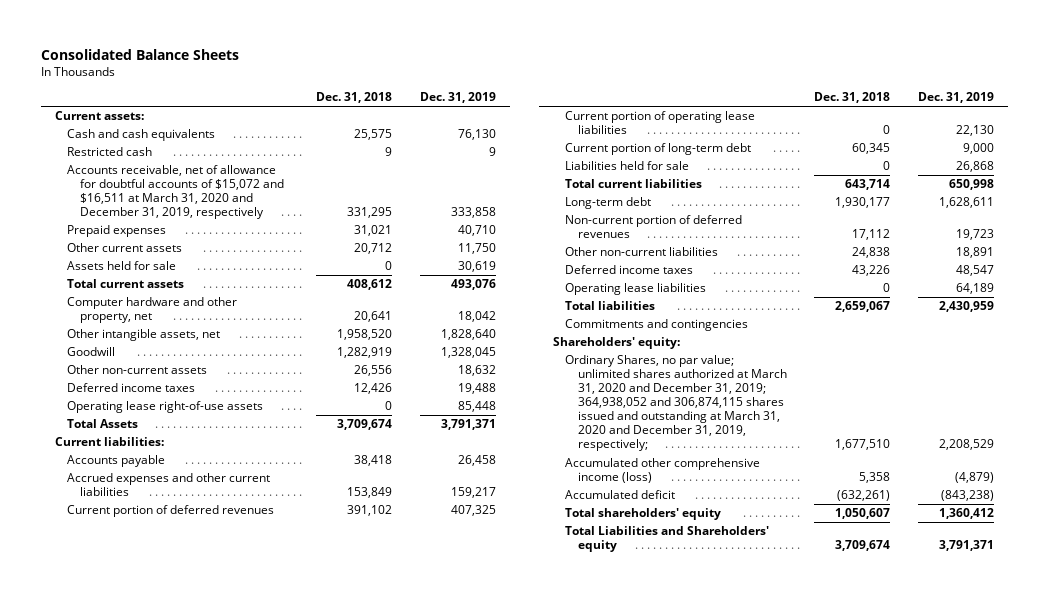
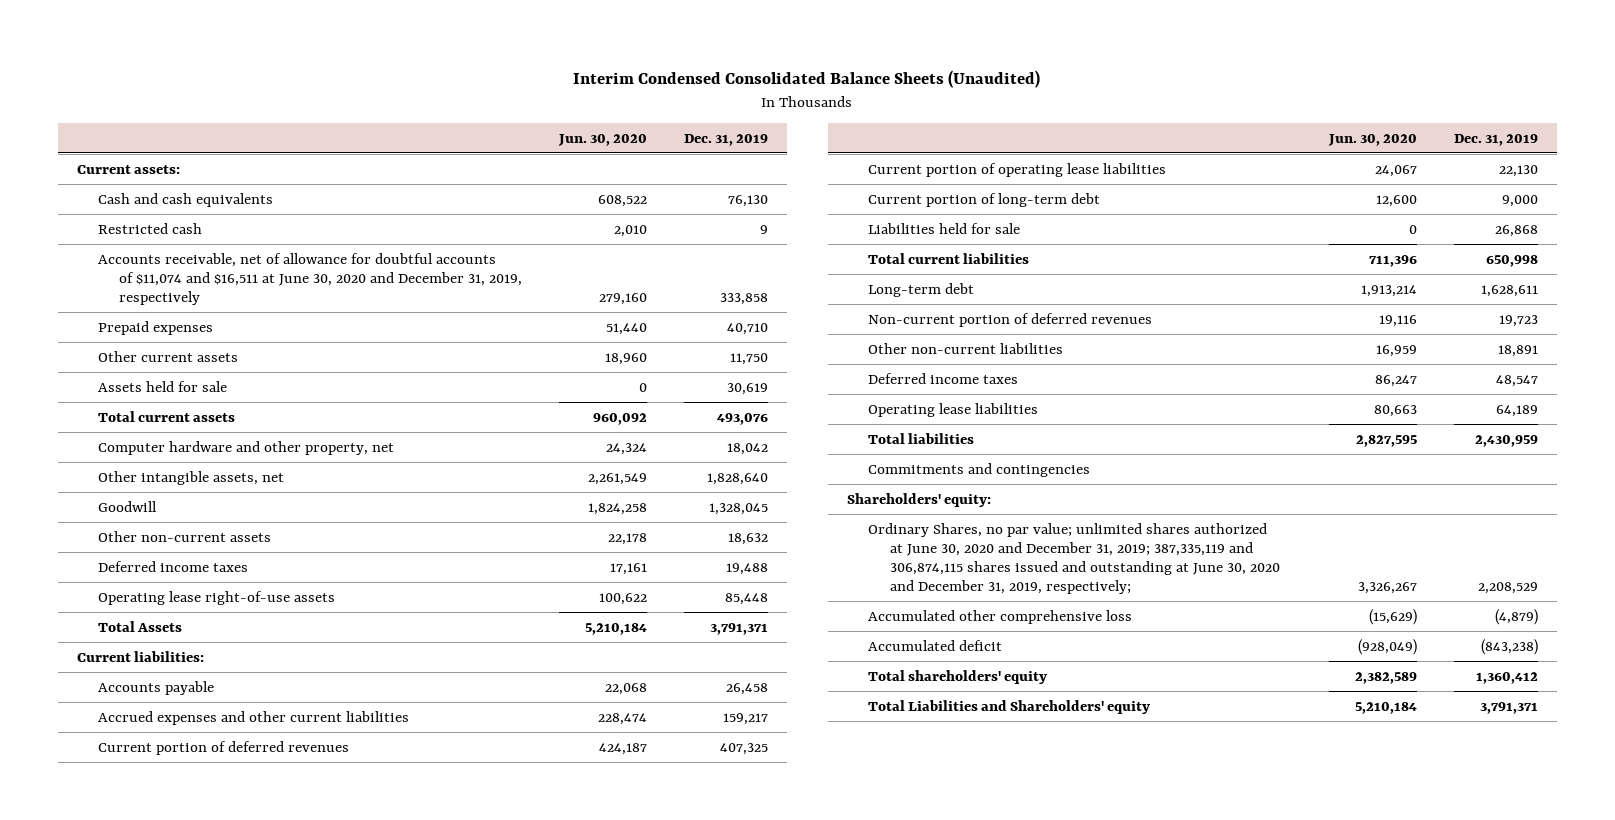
[41,48,240,60] Consolidated Balance Sheets -> [573,70,1041,89] Interim Condensed Consolidated Balance Sheets (Unaudited)
[316,92,393,104] Dec. 31, 2018 -> none
none -> [558,133,648,146] Jun. 30, 2020
[67,165,284,220] Accounts receivable, net of allowance for doubtful accounts of $15,072 and $16,511 at March 31, 2020 and December 31, 2019, respectively -> [98,252,523,306] Accounts receivable, net of allowance for doubtful accounts of $11,074 and $16,511 at June 30, 2020 and December 31, 2019, respectively
[565,355,787,452] Ordinary Shares, no par value; unlimited shares authorized at March 31, 2020 and December 31, 2019; 364,938,052 and 306,874,115 shares issued and outstanding at March 31, 2020 and December 31, 2019, respectively; -> [868,522,1280,595] Ordinary Shares, no par value; unlimited shares authorized at June 30, 2020 and December 31, 2019; 387,335,119 and 306,874,115 shares issued and outstanding at June 30, 2020 and December 31, 2019, respectively;
[565,458,761,484] Accumulated other comprehensive income (loss) -> [868,609,1133,624] Accumulated other comprehensive loss

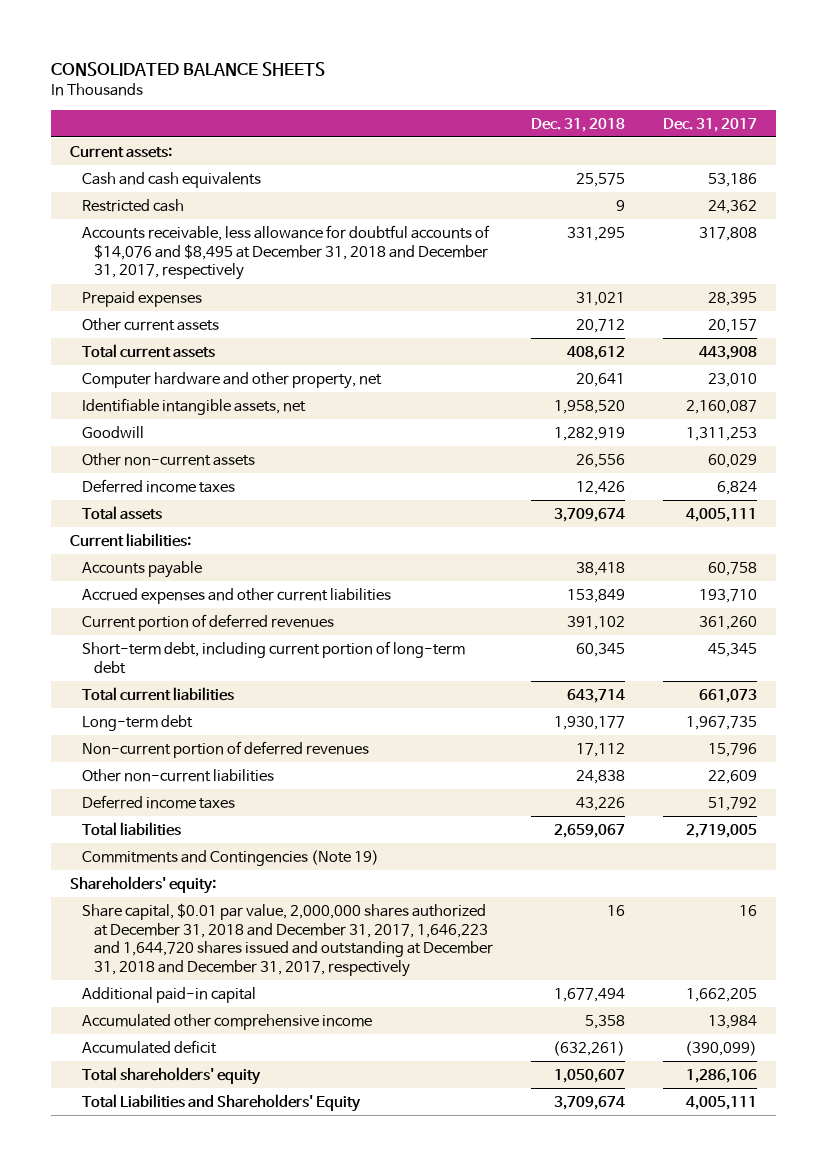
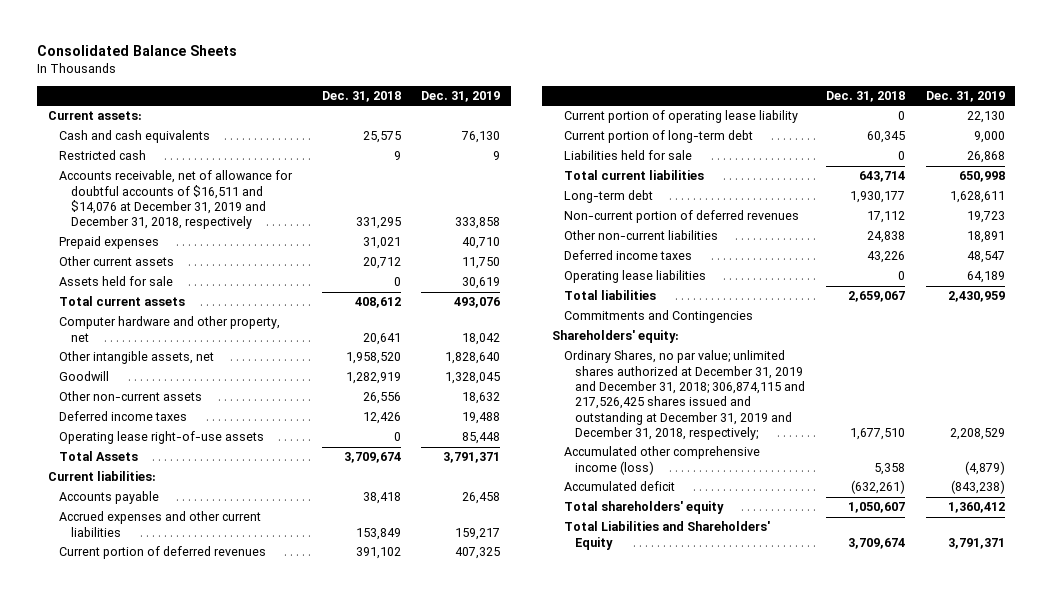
[51,61,326,76] CONSOLIDATED BALANCE SHEETS -> [37,45,238,57] Consolidated Balance Sheets
[663,117,758,132] Dec. 31, 2017 -> none
none -> [421,90,501,102] Dec. 31, 2019
[82,224,491,281] Accounts receivable, less allowance for doubtful accounts of $14,076 and $8,495 at December 31, 2018 and December 31, 2017, respectively -> [59,170,294,230] Accounts receivable, net of allowance for doubtful accounts of $16,511 and $14,076 at December 31, 2019 and December 31, 2018, respectively
none -> [59,276,174,287] Assets held for sale
[82,397,307,415] Identifiable intangible assets, net -> [59,351,215,365] Other intangible assets, net
none -> [59,431,265,445] Operating lease right-of-use assets
[82,505,163,520] Total assets -> [59,451,139,462] Total Assets
none -> [563,110,798,124] Current portion of operating lease liability
[82,640,466,674] Short-term debt, including current portion of long-term debt -> [563,130,753,144] Current portion of long-term debt
none -> [563,150,692,161] Liabilities held for sale
none -> [563,270,706,284] Operating lease liabilities
[82,849,380,866] Commitments and Contingencies (Note 19) -> [563,310,753,324] Commitments and Contingencies
[82,986,257,1003] Additional paid-in capital -> none
[82,902,494,978] Share capital, $0.01 par value, 2,000,000 shares authorized at December 31, 2018 and December 31, 2017, 1,646,223 and 1,644,720 shares issued and outstanding at December 31, 2018 and December 31, 2017, respectively -> [563,350,806,441] Ordinary Shares, no par value; unlimited shares authorized at December 31, 2019 and December 31, 2018; 306,874,115 and 217,526,425 shares issued and outstanding at December 31, 2019 and December 31, 2018, respectively;
[607,904,626,916] 16 -> [849,428,905,441] 1,677,510
[82,1013,373,1030] Accumulated other comprehensive income -> [563,446,760,475] Accumulated other comprehensive income (loss)

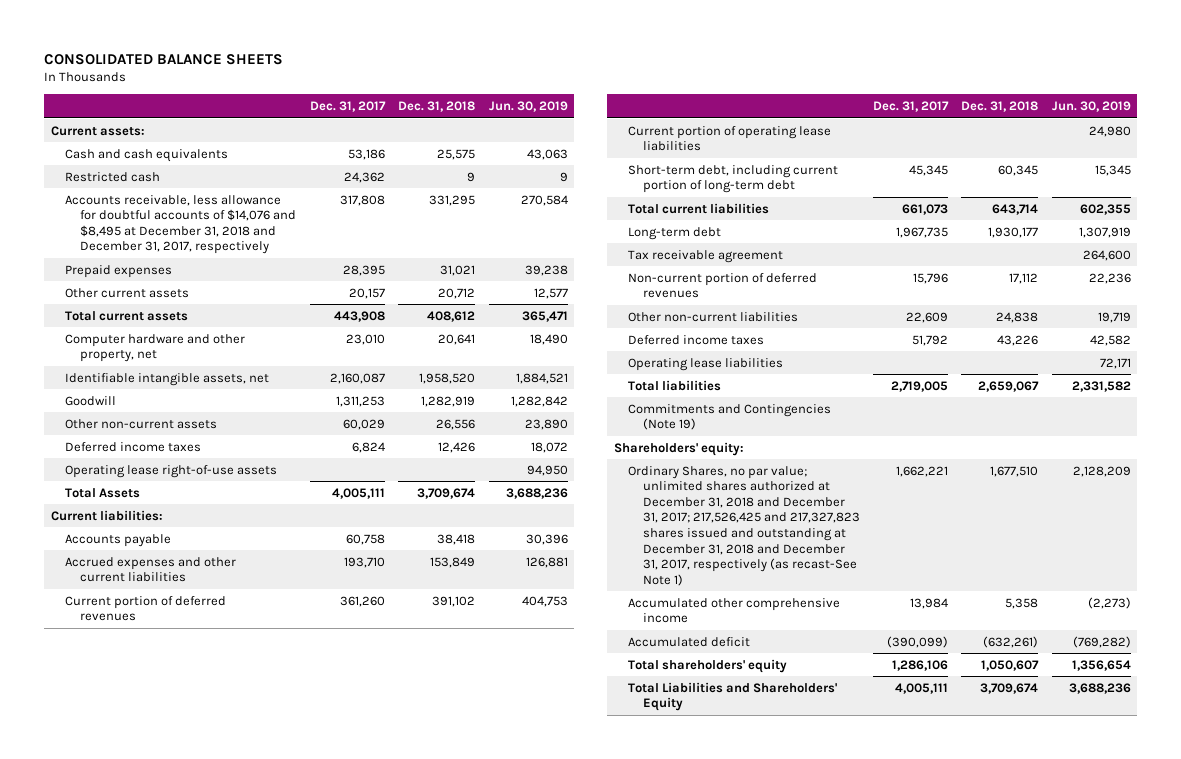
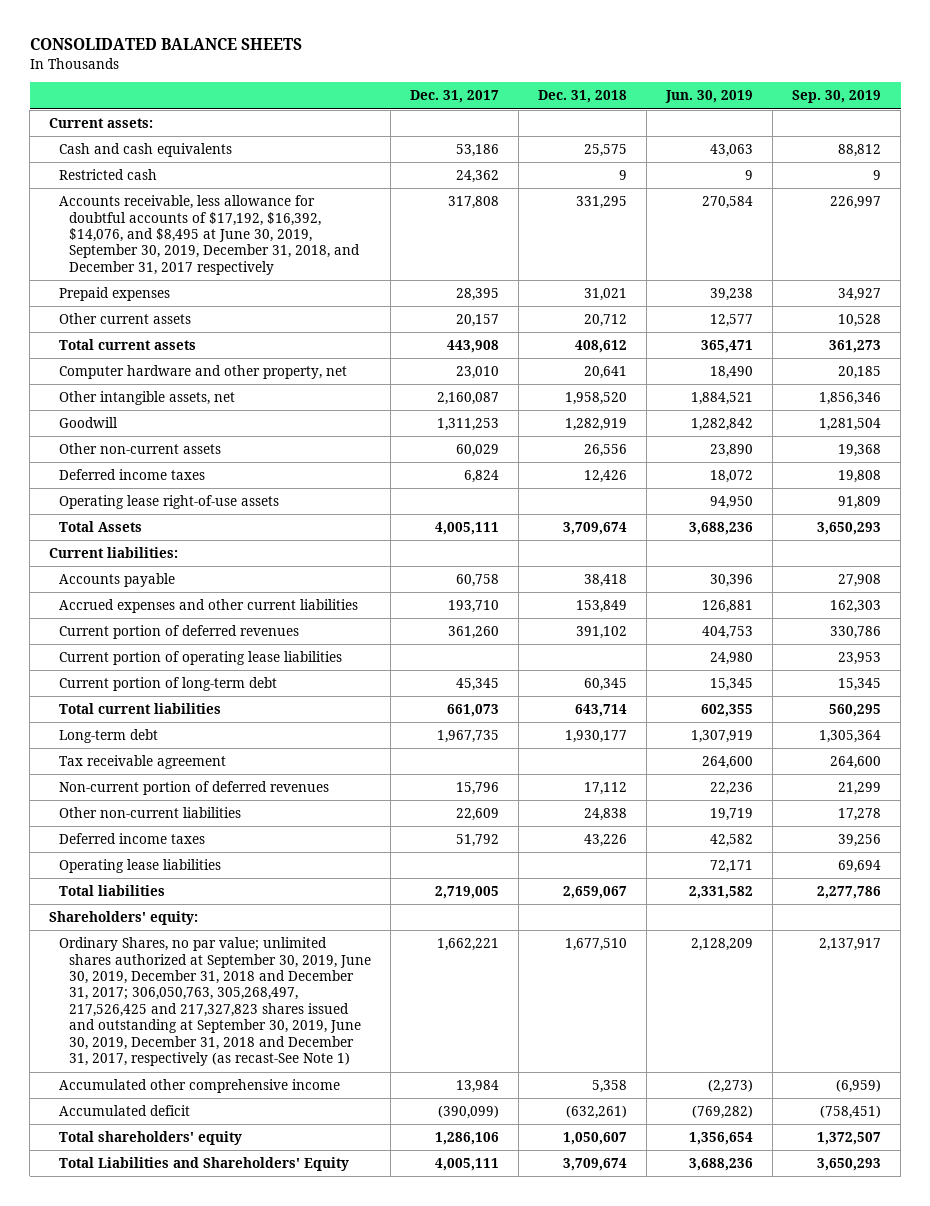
none -> [792,90,882,104] Sep. 30, 2019
[65,194,296,255] Accounts receivable, less allowance for doubtful accounts of $14,076 and $8,495 at December 31, 2018 and December 31, 2017, respectively -> [58,195,360,275] Accounts receivable, less allowance for doubtful accounts of $17,192, $16,392, $14,076, and $8,495 at June 30, 2019, September 30, 2019, December 31, 2018, and December 31, 2017 respectively
[65,372,270,386] Identifiable intangible assets, net -> [58,391,235,406] Other intangible assets, net
[628,164,839,194] Short-term debt, including current portion of long-term debt -> [58,677,277,692] Current portion of long-term debt
[628,403,832,431] Commitments and Contingencies (Note 19) -> none
[628,465,860,586] Ordinary Shares, no par value; unlimited shares authorized at December 31, 2018 and December 31, 2017; 217,526,425 and 217,327,823 shares issued and outstanding at December 31, 2018 and December 31, 2017, respectively (as recast-See Note 1) -> [58,937,371,1067] Ordinary Shares, no par value; unlimited shares authorized at September 30, 2019, June 30, 2019, December 31, 2018 and December 31, 2017; 306,050,763, 305,268,497, 217,526,425 and 217,327,823 shares issued and outstanding at September 30, 2019, June 30, 2019, December 31, 2018 and December 31, 2017, respectively (as recast-See Note 1)

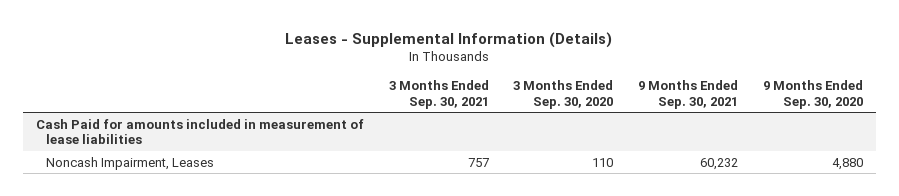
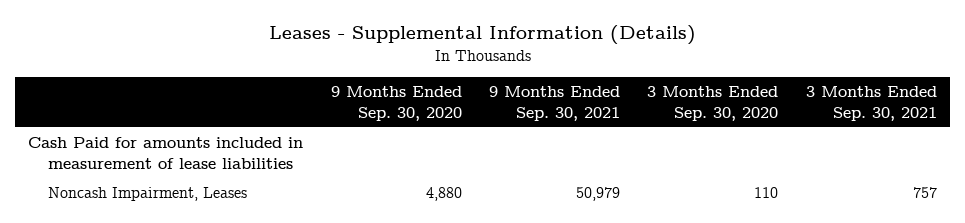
[700,157,739,170] 60,232 -> [576,187,621,202] 50,979

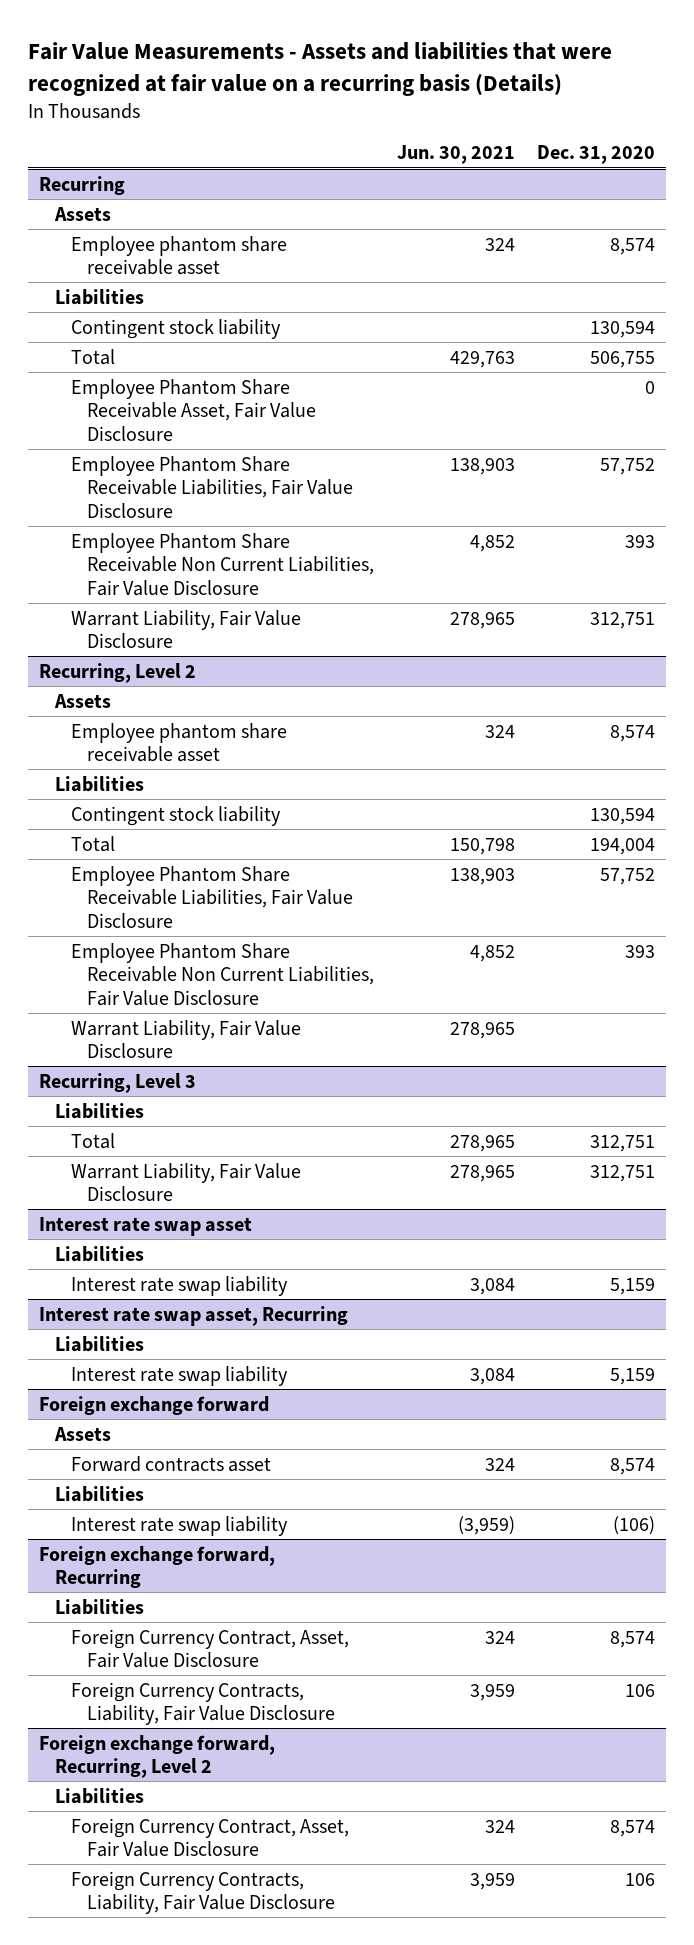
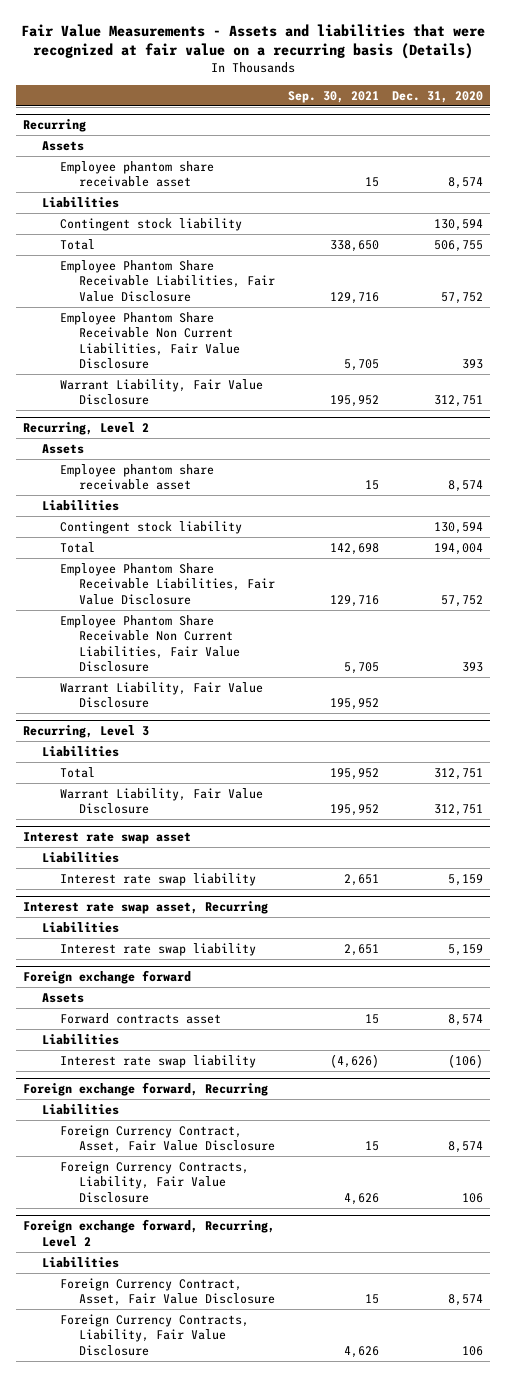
[396,145,515,165] Jun. 30, 2021 -> none
none -> [288,90,380,103] Sep. 30, 2021
[71,378,317,441] Employee Phantom Share Receivable Asset, Fair Value Disclosure -> none

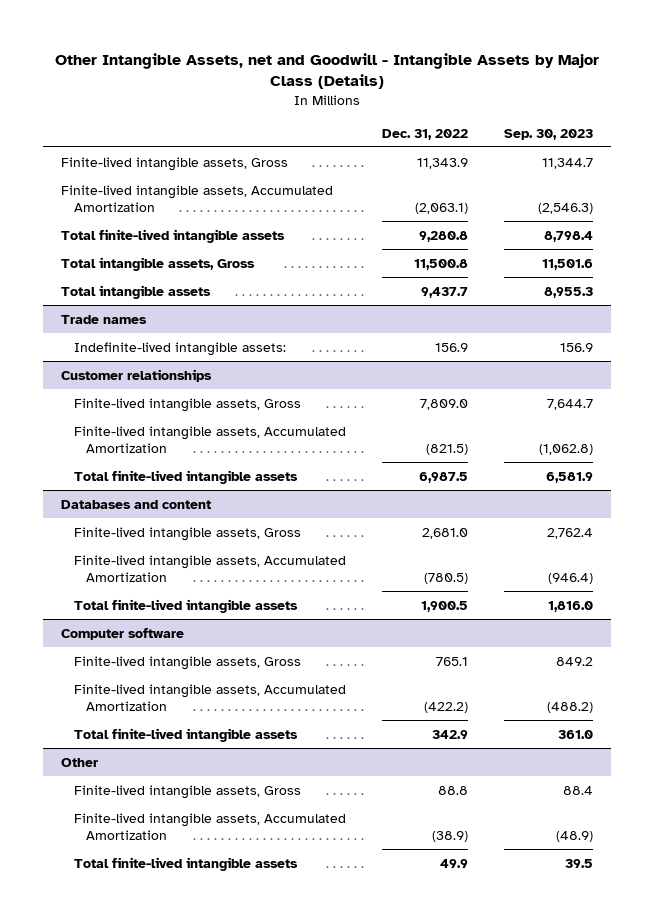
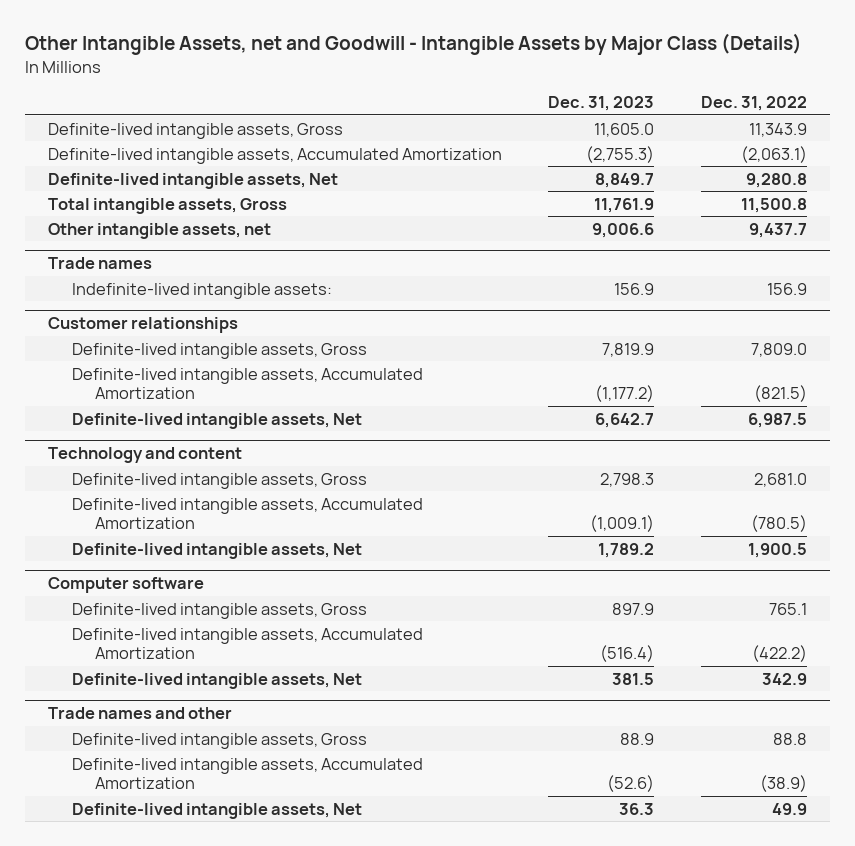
[504,128,594,140] Sep. 30, 2023 -> none
none -> [548,96,655,112] Dec. 31, 2023
[61,156,289,171] Finite-lived intangible assets, Gross -> [47,122,343,139] Definite-lived intangible assets, Gross
[61,184,334,213] Finite-lived intangible assets, Accumulated Amortization -> [47,147,502,164] Definite-lived intangible assets, Accumulated Amortization
[61,228,286,243] Total finite-lived intangible assets -> [47,172,338,189] Definite-lived intangible assets, Net
[61,284,212,299] Total intangible assets -> [47,222,271,239] Other intangible assets, net
[73,397,301,412] Finite-lived intangible assets, Gross -> [71,342,367,359] Definite-lived intangible assets, Gross
[73,425,346,454] Finite-lived intangible assets, Accumulated Amortization -> [71,367,423,400] Definite-lived intangible assets, Accumulated Amortization
[73,469,298,484] Total finite-lived intangible assets -> [71,412,362,429] Definite-lived intangible assets, Net
[61,499,212,509] Databases and content -> [47,447,242,464] Technology and content
[73,526,301,541] Finite-lived intangible assets, Gross -> [71,472,367,489] Definite-lived intangible assets, Gross
[73,554,346,583] Finite-lived intangible assets, Accumulated Amortization -> [71,497,423,530] Definite-lived intangible assets, Accumulated Amortization
[73,598,298,613] Total finite-lived intangible assets -> [71,542,362,559] Definite-lived intangible assets, Net
[73,655,301,670] Finite-lived intangible assets, Gross -> [71,602,367,619] Definite-lived intangible assets, Gross
[73,683,346,712] Finite-lived intangible assets, Accumulated Amortization -> [71,627,423,660] Definite-lived intangible assets, Accumulated Amortization
[73,727,298,742] Total finite-lived intangible assets -> [71,672,362,689] Definite-lived intangible assets, Net
[61,757,99,767] Other -> [47,707,232,720] Trade names and other
[73,784,301,799] Finite-lived intangible assets, Gross -> [71,732,367,749] Definite-lived intangible assets, Gross
[73,812,346,841] Finite-lived intangible assets, Accumulated Amortization -> [71,757,423,790] Definite-lived intangible assets, Accumulated Amortization
[73,856,298,871] Total finite-lived intangible assets -> [71,802,362,819] Definite-lived intangible assets, Net

